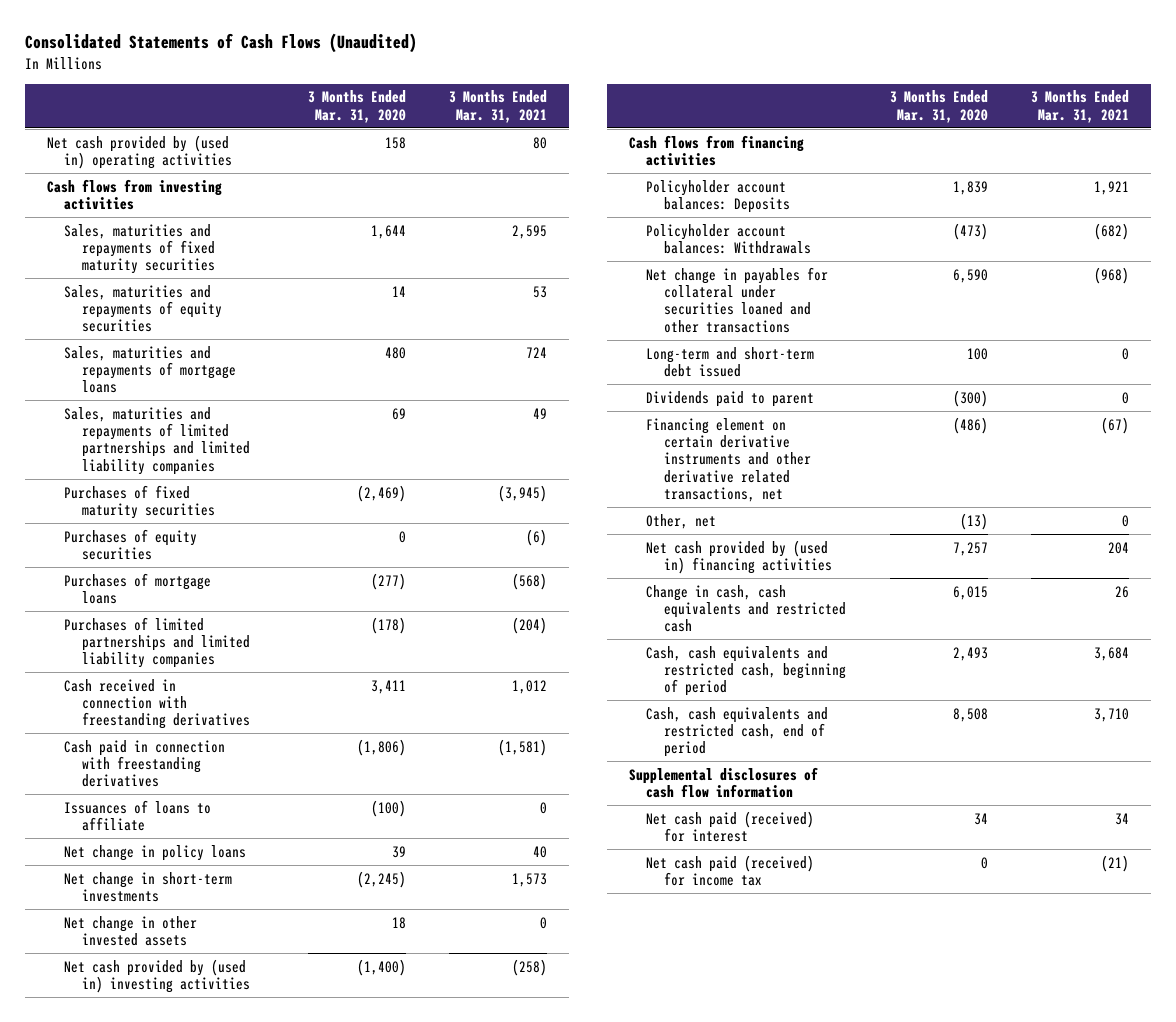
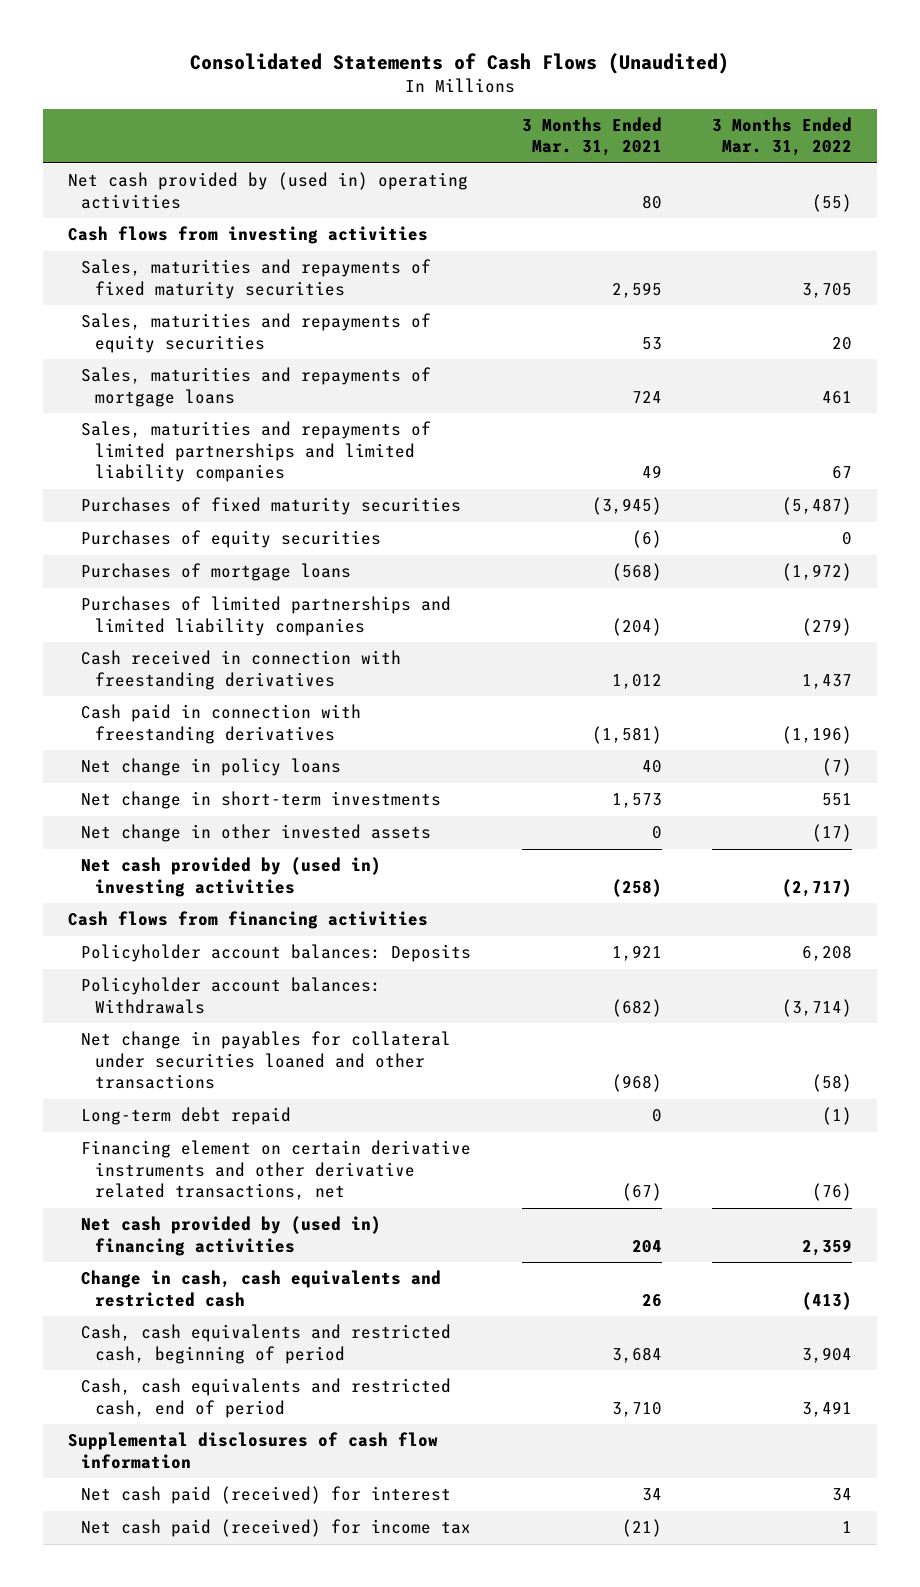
[307,90,406,123] 3 Months Ended Mar. 31, 2020 -> none
none -> [712,116,853,157] 3 Months Ended Mar. 31, 2022
[64,799,212,831] Issuances of loans to affiliate -> none
[646,346,815,377] Long-term and short-term debt issued -> none
[646,390,815,407] Dividends paid to parent -> none
none -> [81,1107,292,1126] Long-term debt repaid
[646,513,717,529] Other, net -> none

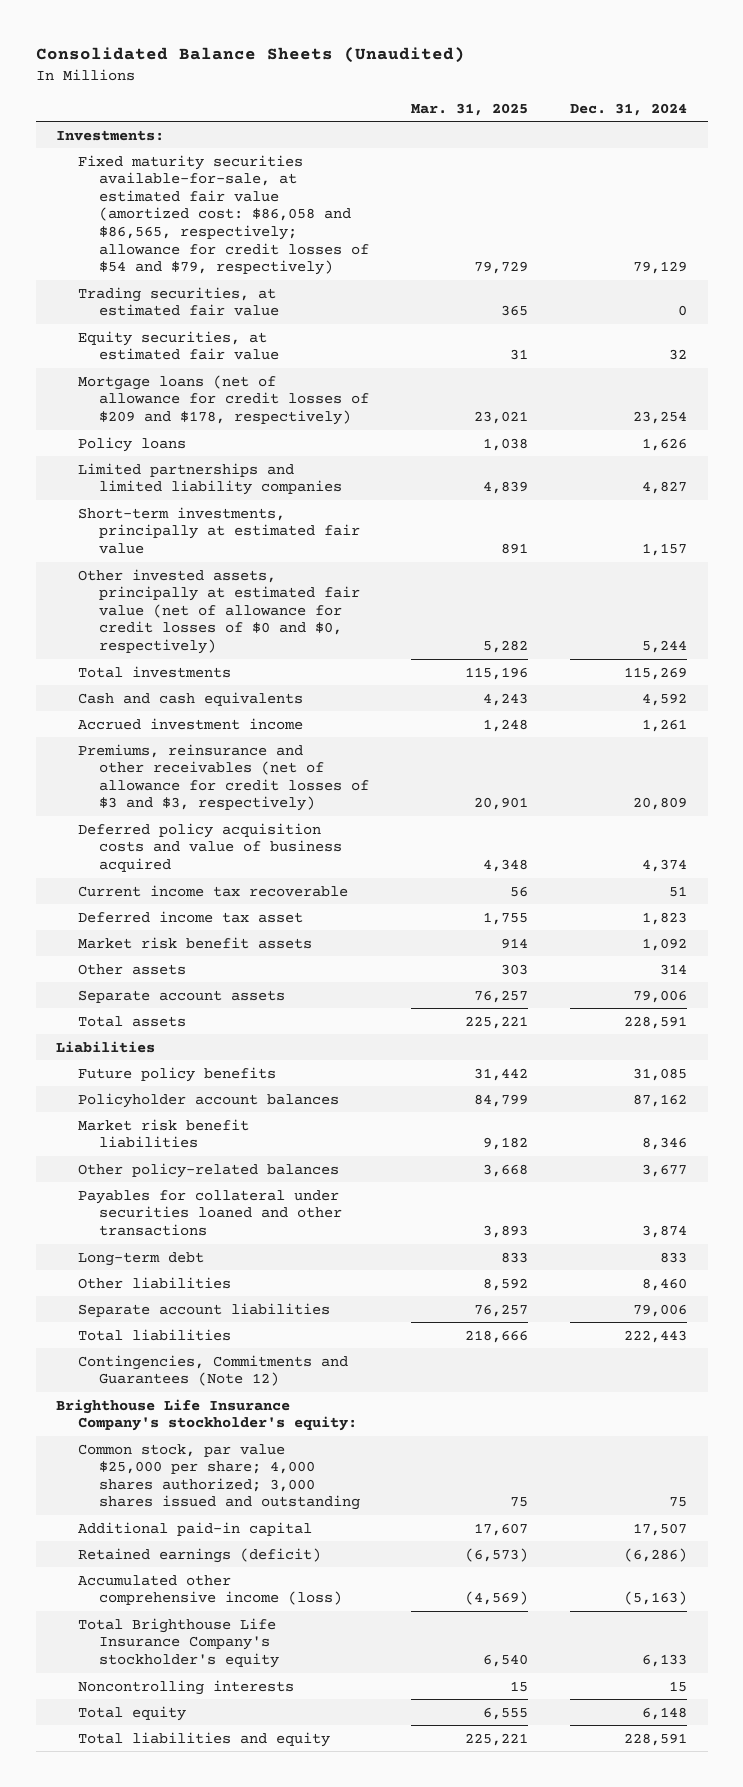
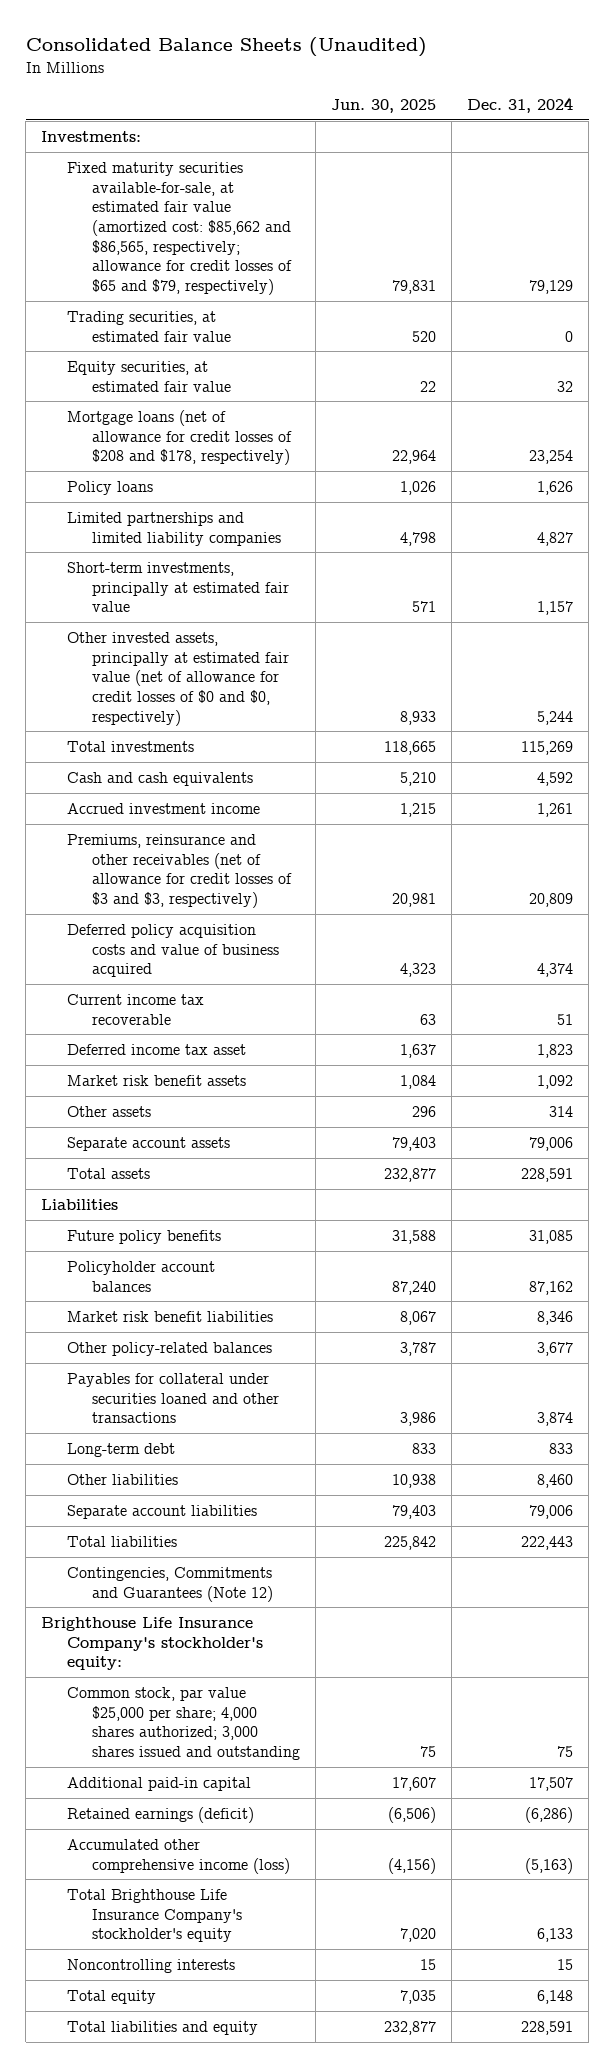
[411,102,529,116] Mar. 31, 2025 -> none
none -> [331,98,437,113] Jun. 30, 2025
[77,154,370,276] Fixed maturity securities available-for-sale, at estimated fair value (amortized cost: $86,058 and $86,565, respectively; allowance for credit losses of $54 and $79, respectively) -> [66,161,293,295] Fixed maturity securities available-for-sale, at estimated fair value (amortized cost: $85,662 and $86,565, respectively; allowance for credit losses of $65 and $79, respectively)
[77,374,370,425] Mortgage loans (net of allowance for credit losses of $209 and $178, respectively) -> [66,409,293,466] Mortgage loans (net of allowance for credit losses of $208 and $178, respectively)

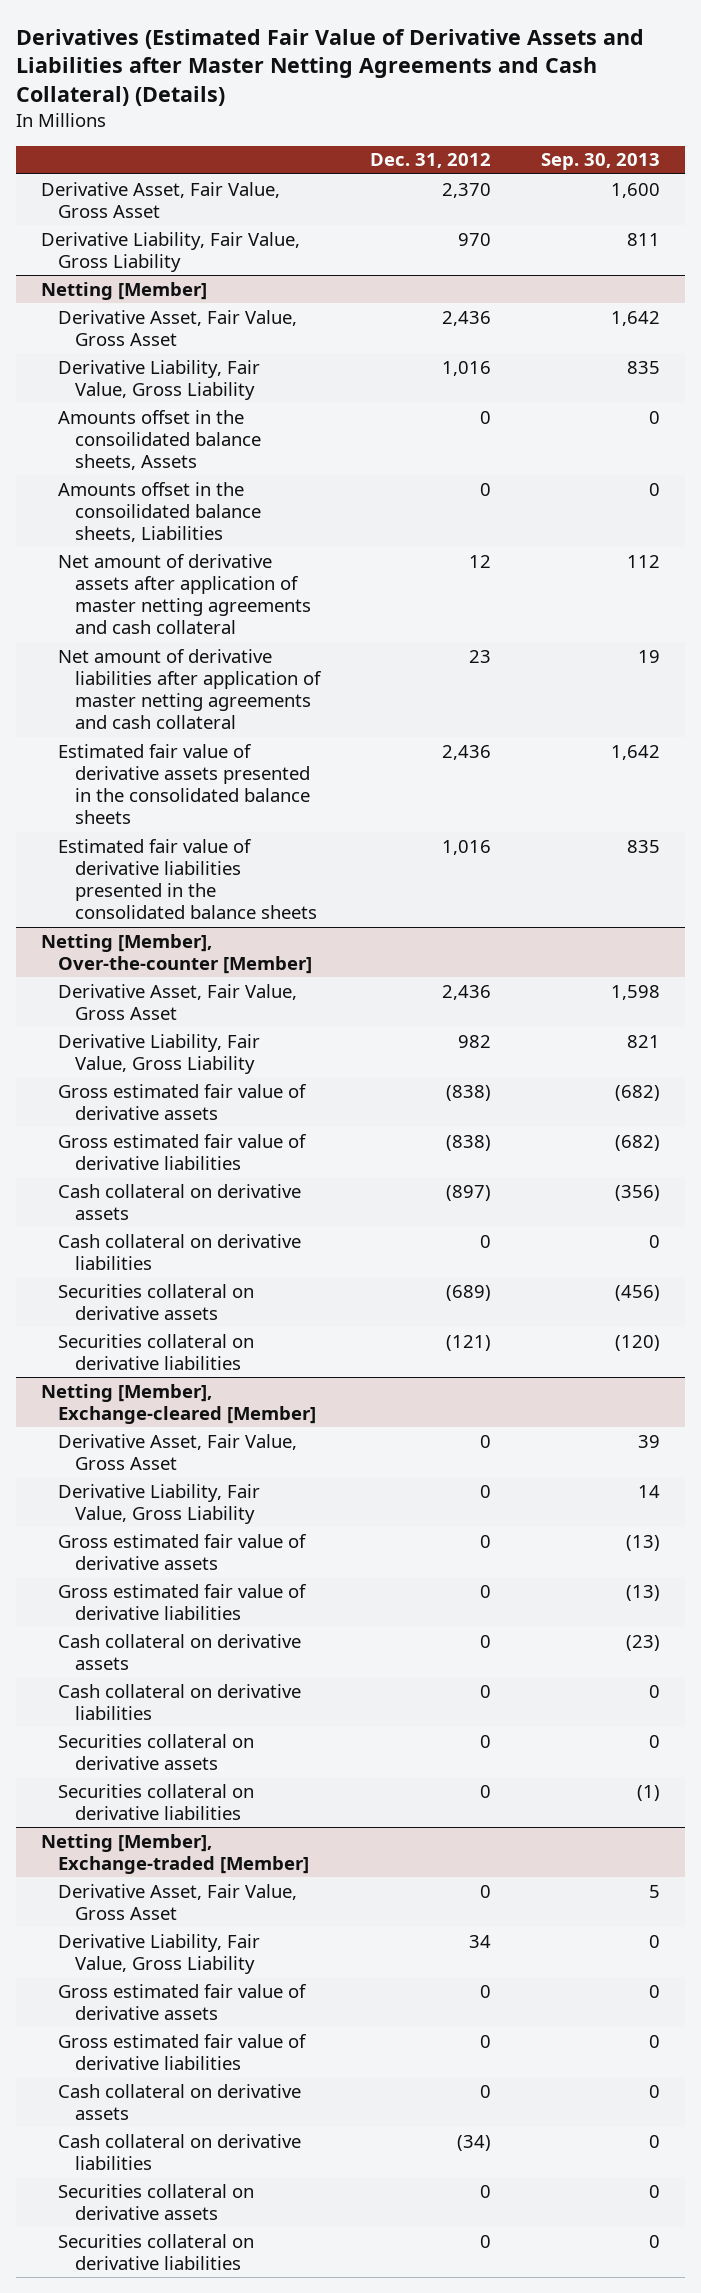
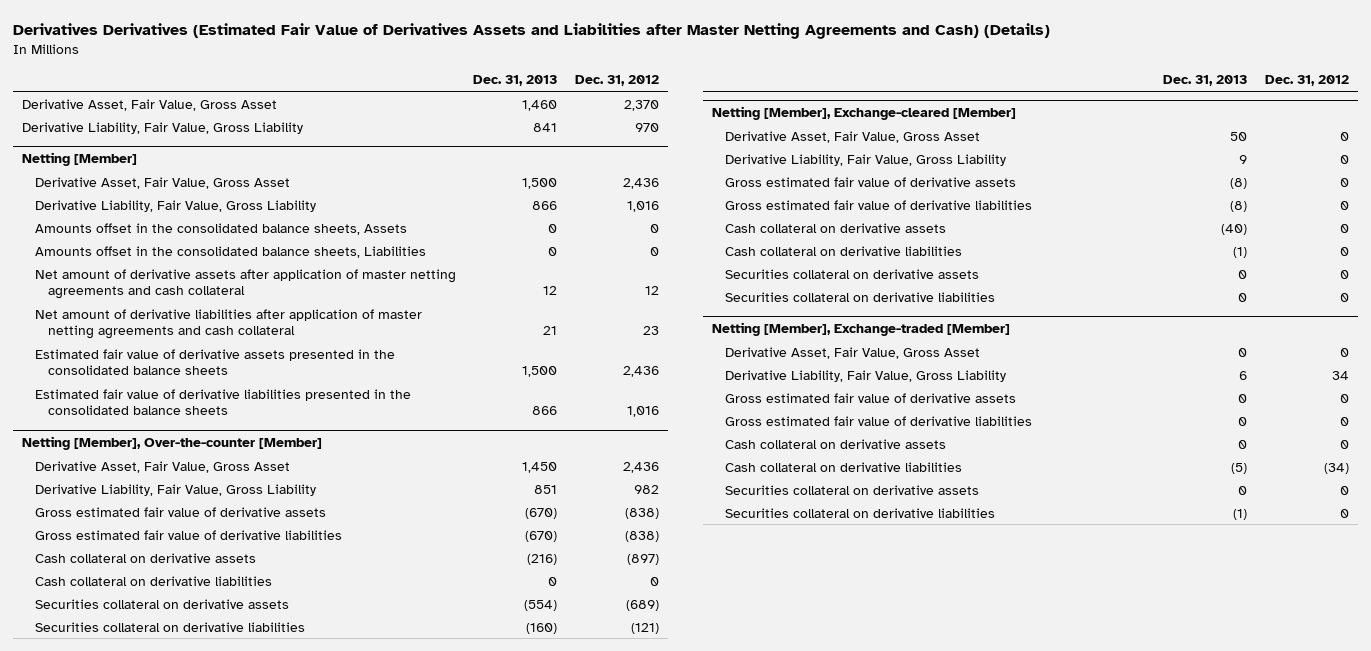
[15,28,644,107] Derivatives (Estimated Fair Value of Derivative Assets and Liabilities after Master Netting Agreements and Cash Collateral) (Details) -> [13,22,1051,39] Derivatives Derivatives (Estimated Fair Value of Derivatives Assets and Liabilities after Master Netting Agreements and Cash) (Details)
[540,153,660,171] Sep. 30, 2013 -> none
none -> [473,75,558,87] Dec. 31, 2013
[57,409,261,471] Amounts offset in the consoilidated balance sheets, Assets -> [34,222,407,235] Amounts offset in the consolidated balance sheets, Assets
[57,481,261,543] Amounts offset in the consoilidated balance sheets, Liabilities -> [34,245,426,258] Amounts offset in the consolidated balance sheets, Liabilities

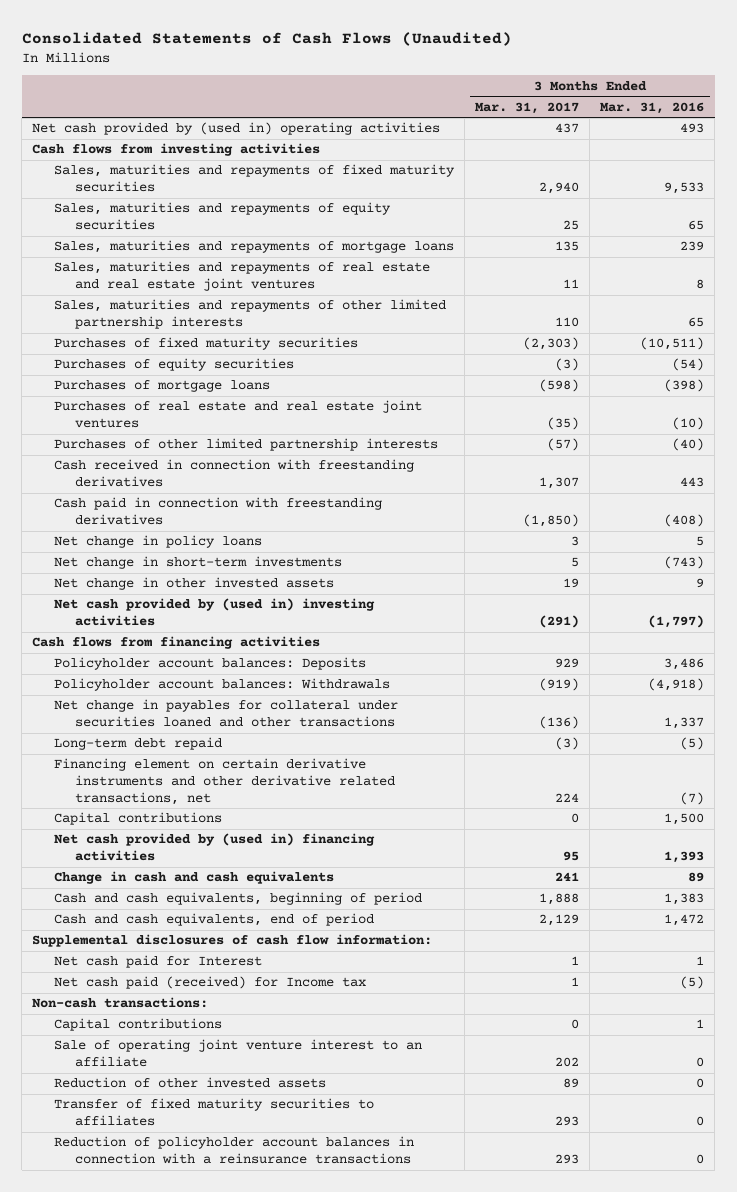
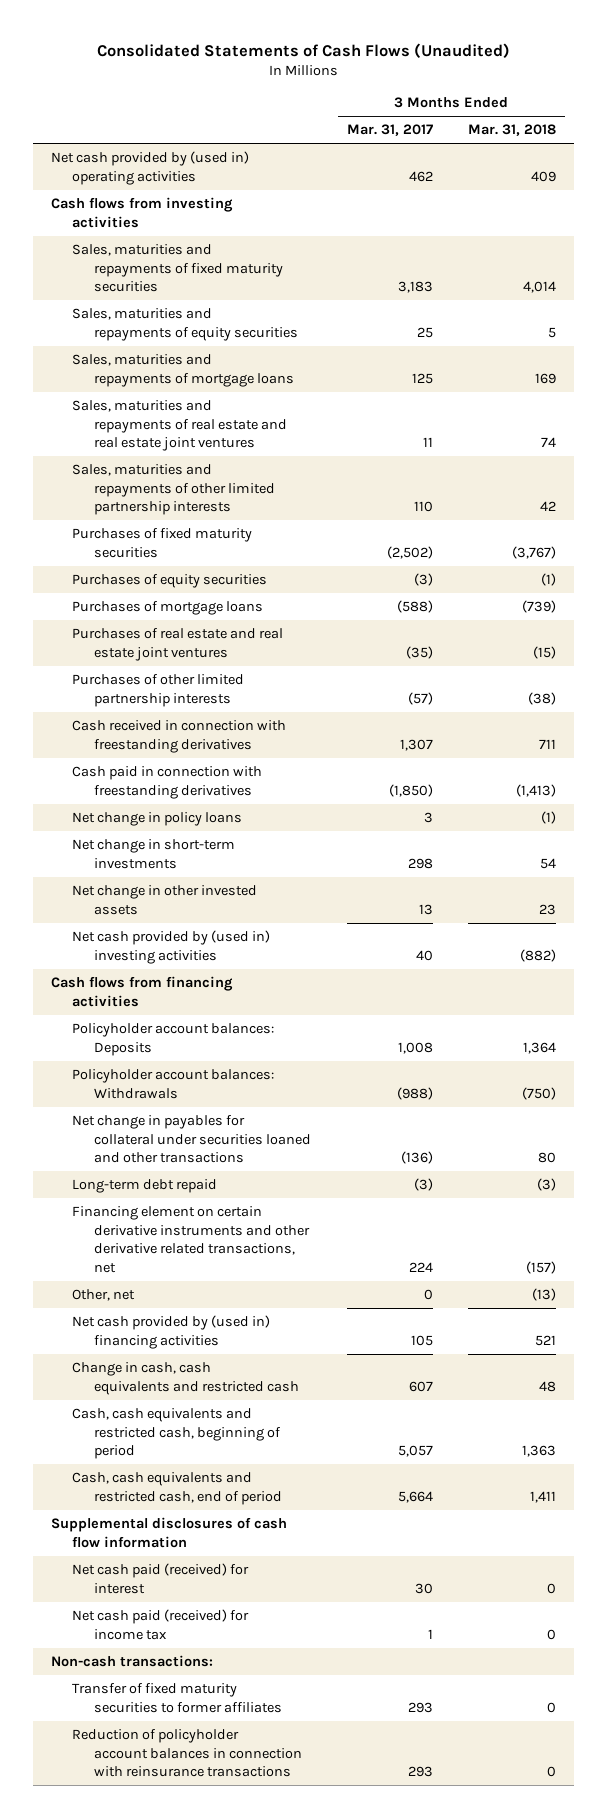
[600,101,705,114] Mar. 31, 2016 -> none
none -> [468,124,557,137] Mar. 31, 2018
[554,123,579,134] 437 -> [408,170,433,182] 462
[538,182,579,195] 2,940 -> [397,281,433,294] 3,183
[554,241,579,252] 135 -> [411,372,433,384] 125
[522,337,579,351] (2,303) -> [386,545,433,559] (2,502)
[538,379,579,393] (598) -> [396,600,433,614] (588)
[570,557,579,568] 5 -> [407,857,433,869] 298
[562,578,579,589] 19 -> [418,903,433,915] 13
[538,615,579,629] (291) -> [415,949,433,961] 40
[554,658,579,669] 929 -> [397,1041,433,1054] 1,008
[538,678,579,692] (919) -> [396,1086,433,1100] (988)
[53,812,222,826] Capital contributions -> none
none -> [72,1289,136,1302] Other, net
[562,851,579,862] 95 -> [410,1334,433,1346] 105
[53,871,334,885] Change in cash and cash equivalents -> [72,1362,300,1395] Change in cash, cash equivalents and restricted cash
[554,872,579,882] 241 -> [408,1380,433,1392] 607
[53,892,422,906] Cash and cash equivalents, beginning of period -> [72,1408,282,1460] Cash, cash equivalents and restricted cash, beginning of period
[538,893,579,906] 1,888 -> [397,1445,433,1458] 5,057
[53,913,374,927] Cash and cash equivalents, end of period -> [72,1472,283,1505] Cash, cash equivalents and restricted cash, end of period
[538,914,579,927] 2,129 -> [397,1490,433,1503] 5,664
[32,934,433,948] Supplemental disclosures of cash flow information: -> [50,1517,287,1548] Supplemental disclosures of cash flow information
[53,955,262,969] Net cash paid for Interest -> [72,1563,250,1594] Net cash paid (received) for interest
[570,956,579,966] 1 -> [414,1582,433,1594] 30
[53,976,366,990] Net cash paid (received) for Income tax -> [72,1609,250,1640] Net cash paid (received) for income tax
[53,1018,222,1032] Capital contributions -> none
[53,1039,422,1068] Sale of operating joint venture interest to an affiliate -> none
[53,1077,326,1089] Reduction of other invested assets -> none
[53,1098,374,1127] Transfer of fixed maturity securities to affiliates -> [72,1683,283,1713] Transfer of fixed maturity securities to former affiliates
[53,1136,414,1165] Reduction of policyholder account balances in connection with a reinsurance transactions -> [72,1729,303,1778] Reduction of policyholder account balances in connection with reinsurance transactions

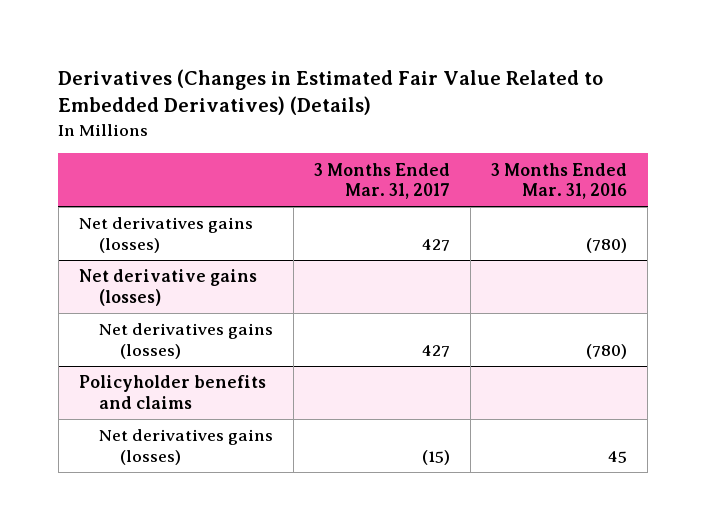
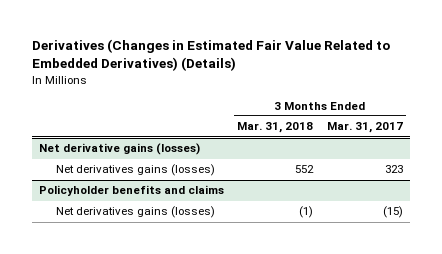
[491,162,628,199] 3 Months Ended Mar. 31, 2016 -> none
none -> [237,122,314,134] Mar. 31, 2018
[78,217,253,253] Net derivatives gains (losses) -> none
[422,344,451,357] 427 -> [384,165,403,174] 323

